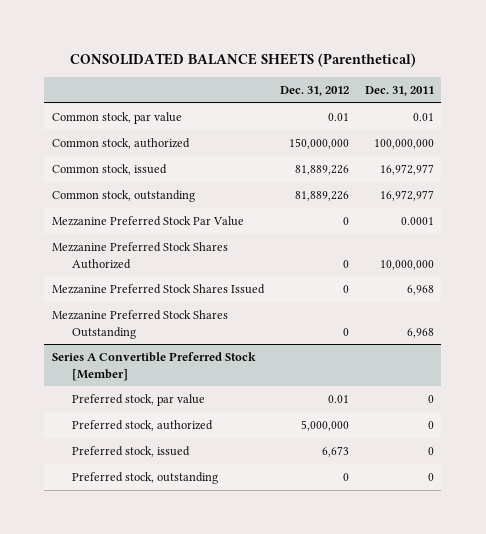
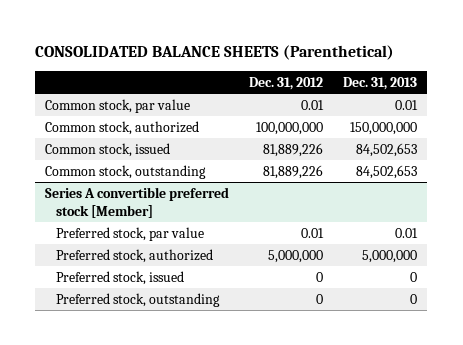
[364,85,434,96] Dec. 31, 2011 -> none
none -> [343,77,418,91] Dec. 31, 2013
[288,138,349,150] 150,000,000 -> [256,121,324,135] 100,000,000
[52,216,245,227] Mezzanine Preferred Stock Par Value -> none
[52,242,229,269] Mezzanine Preferred Stock Shares Authorized -> none
[52,284,266,295] Mezzanine Preferred Stock Shares Issued -> none
[52,310,229,339] Mezzanine Preferred Stock Shares Outstanding -> none
[52,352,257,381] Series A Convertible Preferred Stock [Member] -> [45,186,230,218] Series A convertible preferred stock [Member]
[321,446,349,458] 6,673 -> [316,271,324,282] 0

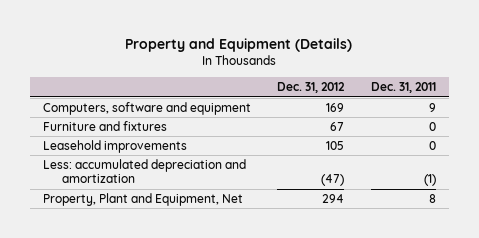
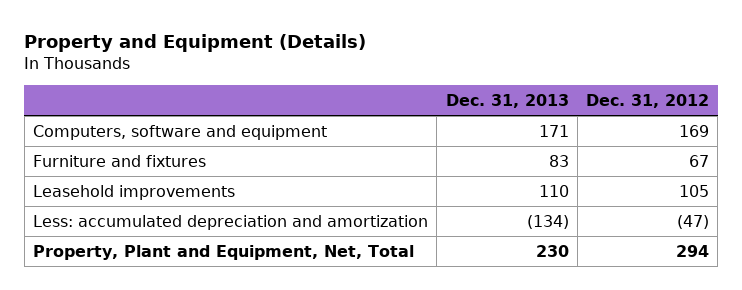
[371,82,437,94] Dec. 31, 2011 -> none
none -> [445,93,569,108] Dec. 31, 2013
[42,193,243,207] Property, Plant and Equipment, Net -> [33,244,415,260] Property, Plant and Equipment, Net, Total

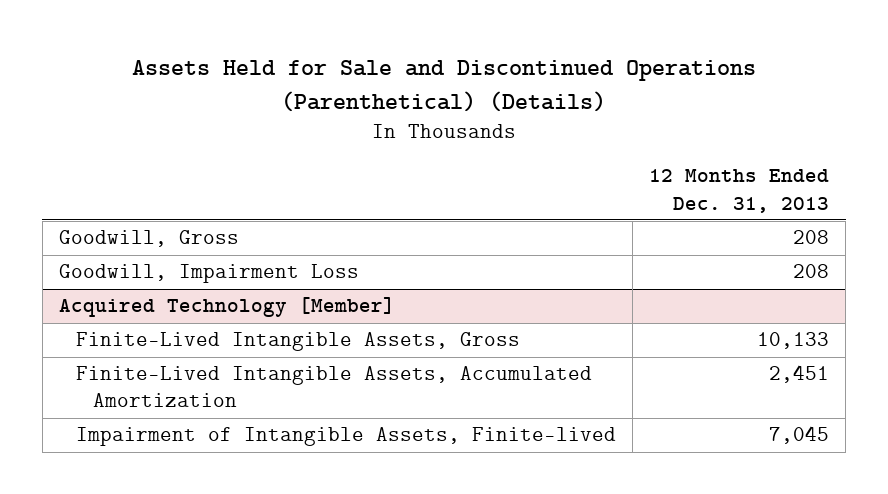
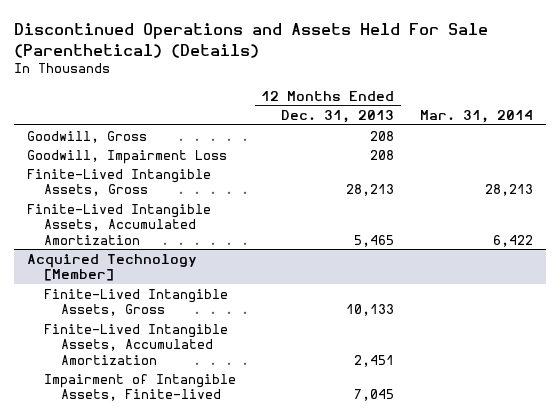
[131,60,756,112] Assets Held for Sale and Discontinued Operations (Parenthetical) (Details) -> [14,23,489,58] Discontinued Operations and Assets Held For Sale (Parenthetical) (Details)
none -> [419,110,533,124] Mar. 31, 2014
none -> [27,168,212,197] Finite-Lived Intangible Assets, Gross
none -> [27,203,212,245] Finite-Lived Intangible Assets, Accumulated Amortization

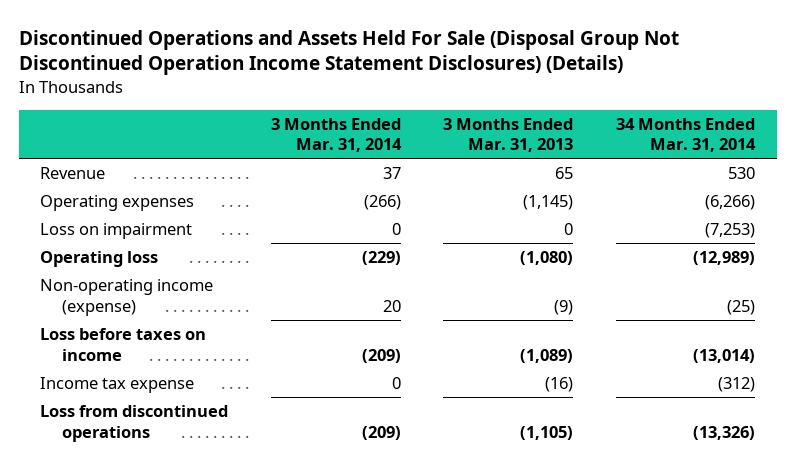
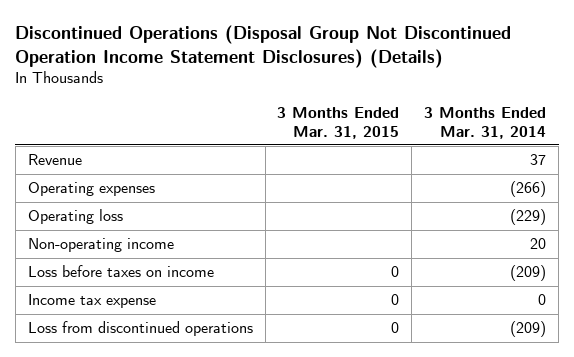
[18,29,679,76] Discontinued Operations and Assets Held For Sale (Disposal Group Not Discontinued Operation Income Statement Disclosures) (Details) -> [15,24,512,68] Discontinued Operations (Disposal Group Not Discontinued Operation Income Statement Disclosures) (Details)
[443,117,574,153] 3 Months Ended Mar. 31, 2013 -> none
[616,117,757,153] 34 Months Ended Mar. 31, 2014 -> none
none -> [277,106,400,139] 3 Months Ended Mar. 31, 2015
[39,222,192,239] Loss on impairment -> none
[39,278,213,316] Non-operating income (expense) -> [27,238,174,253] Non-operating income

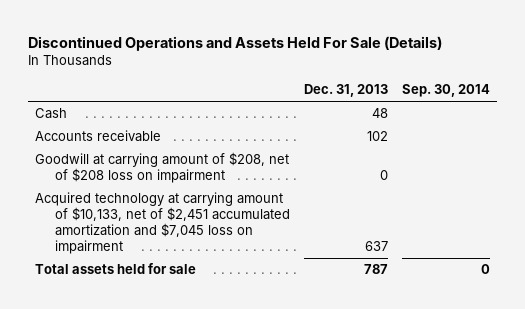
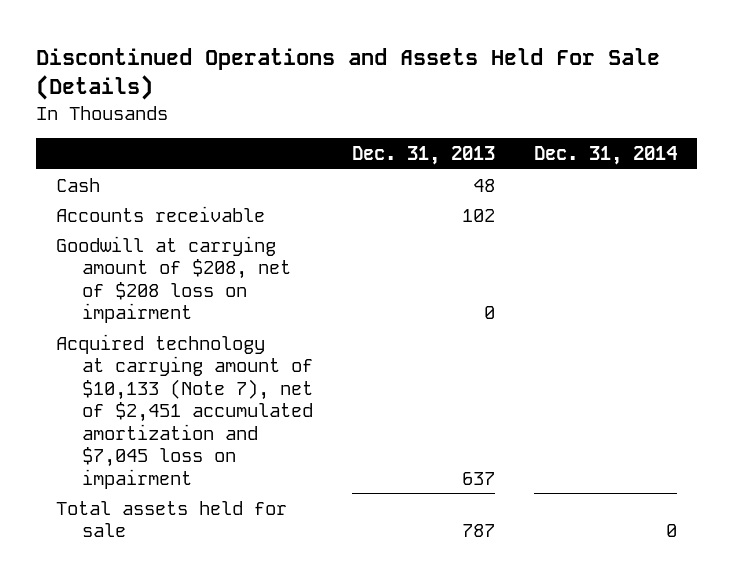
[401,84,490,98] Sep. 30, 2014 -> none
none -> [534,146,678,166] Dec. 31, 2014
[35,192,291,254] Acquired technology at carrying amount of $10,133, net of $2,451 accumulated amortization and $7,045 loss on impairment -> [55,333,313,489] Acquired technology at carrying amount of $10,133 (Note 7), net of $2,451 accumulated amortization and $7,045 loss on impairment

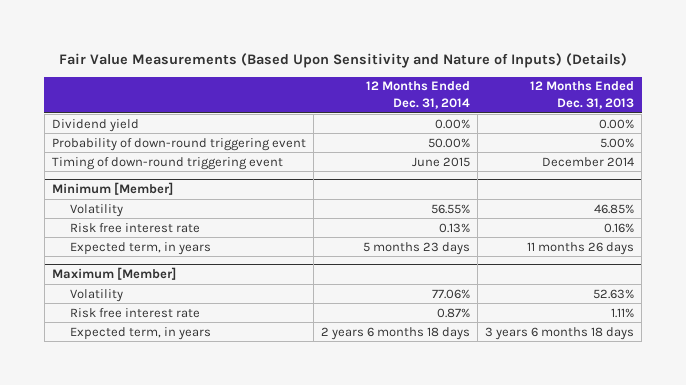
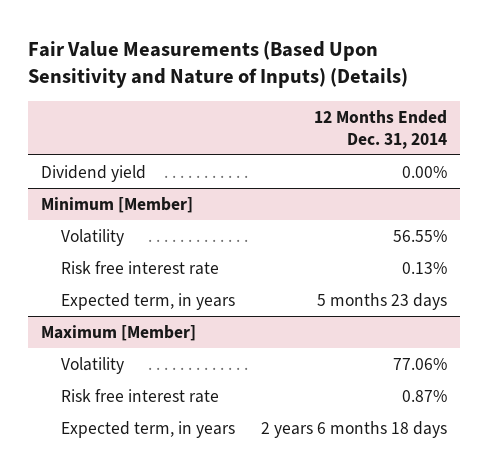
[529,81,634,109] 12 Months Ended Dec. 31, 2013 -> none
[51,137,306,151] Probability of down-round triggering event -> none
[51,156,283,170] Timing of down-round triggering event -> none

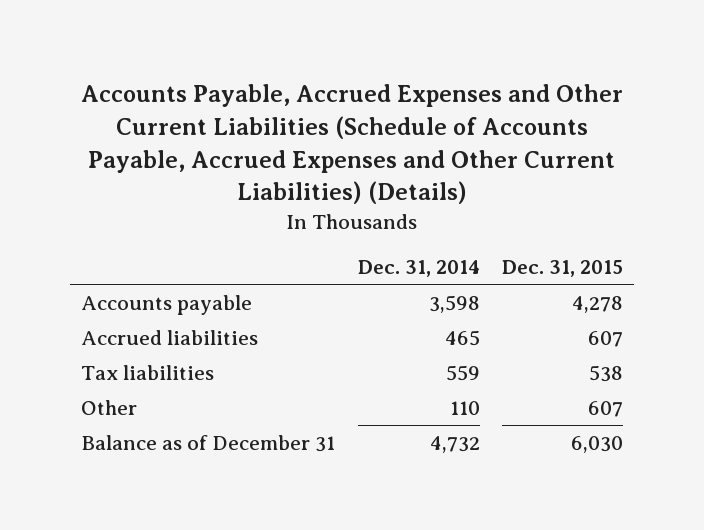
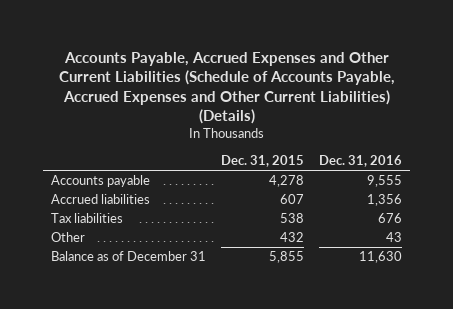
[357,260,480,278] Dec. 31, 2014 -> none
none -> [319,154,403,167] Dec. 31, 2016
[587,400,623,417] 607 -> [280,232,305,243] 432
[570,435,623,453] 6,030 -> [269,251,305,264] 5,855

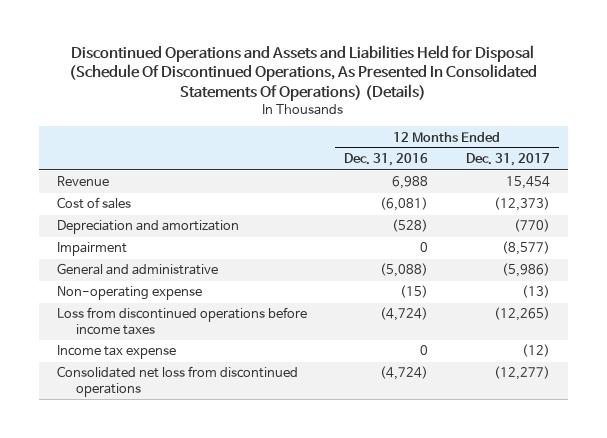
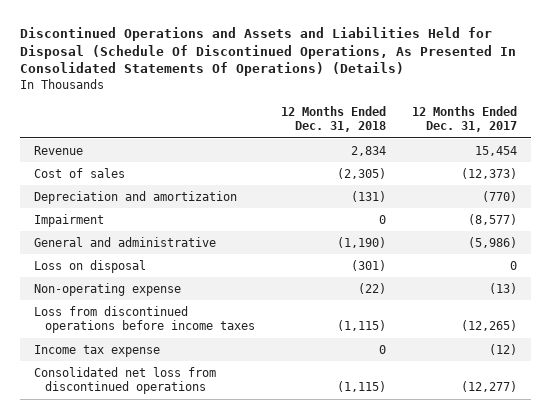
[344,153,429,167] Dec. 31, 2016 -> none
none -> [281,105,387,133] 12 Months Ended Dec. 31, 2018
none -> [33,259,146,273] Loss on disposal

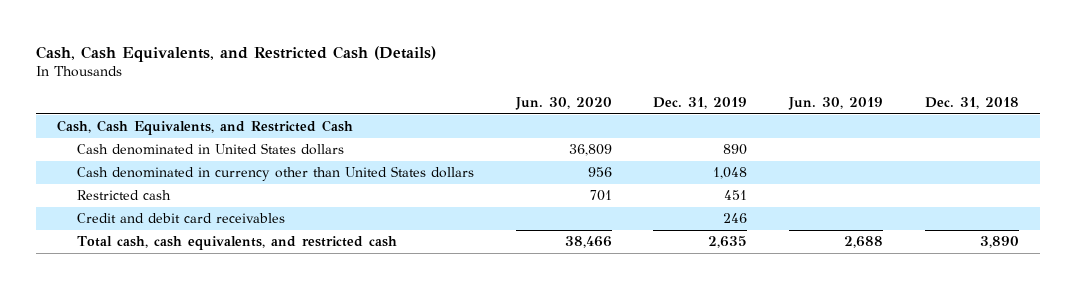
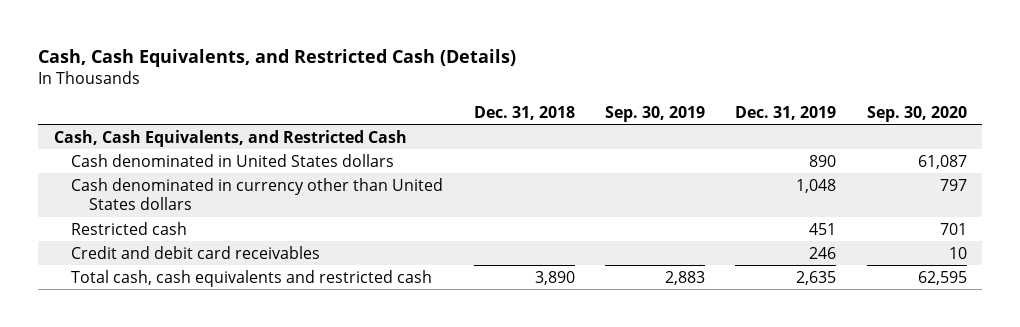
[514,96,612,110] Jun. 30, 2020 -> none
[788,96,884,110] Jun. 30, 2019 -> none
none -> [604,105,705,122] Sep. 30, 2019
none -> [866,105,967,122] Sep. 30, 2020
[76,236,397,251] Total cash, cash equivalents, and restricted cash -> [71,269,433,287] Total cash, cash equivalents and restricted cash

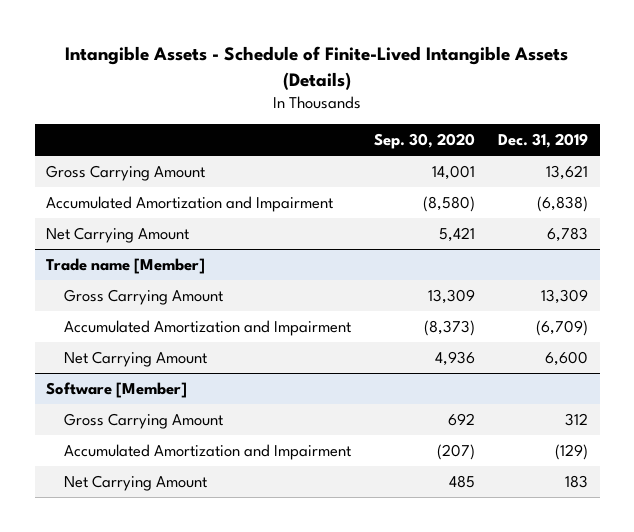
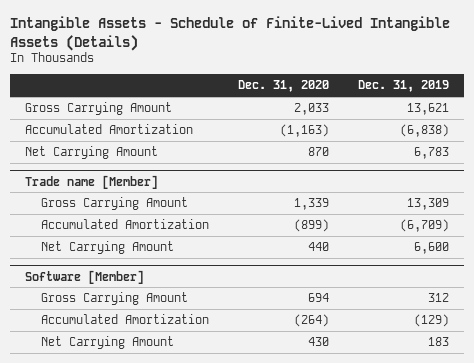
[373,133,475,150] Sep. 30, 2020 -> none
none -> [238,80,330,93] Dec. 31, 2020
[46,196,334,213] Accumulated Amortization and Impairment -> [24,124,193,135] Accumulated Amortization
[63,320,351,337] Accumulated Amortization and Impairment -> [40,219,209,230] Accumulated Amortization
[63,444,351,461] Accumulated Amortization and Impairment -> [40,314,209,325] Accumulated Amortization

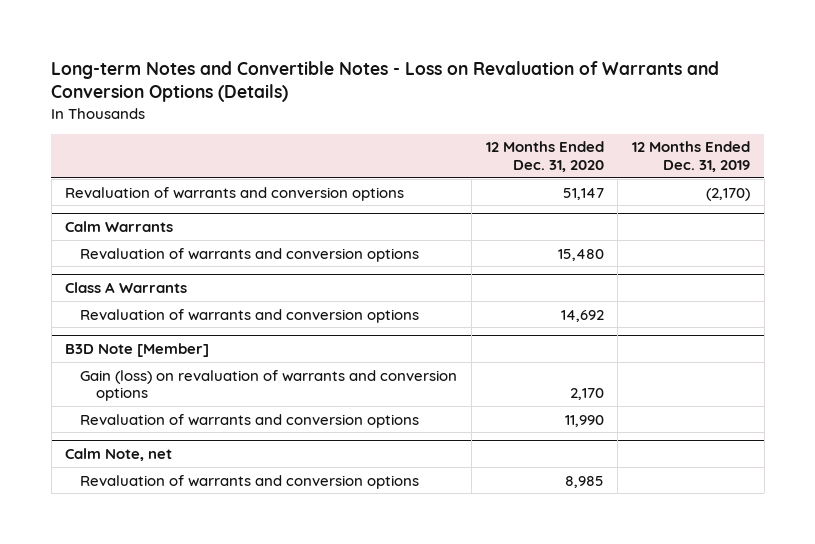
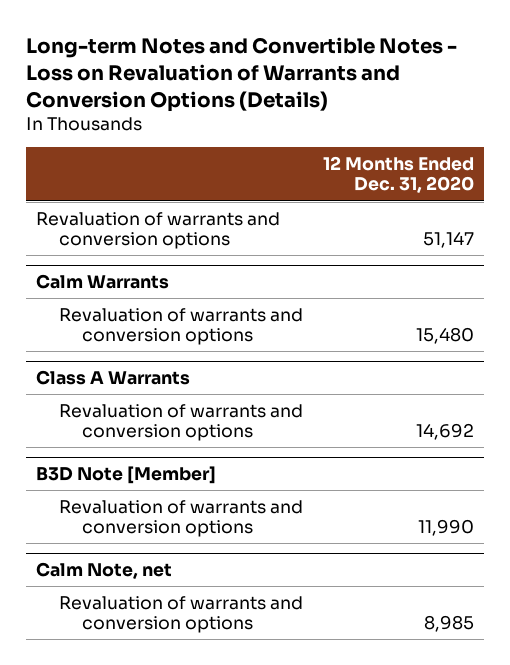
[631,141,750,172] 12 Months Ended Dec. 31, 2019 -> none
[80,369,458,402] Gain (loss) on revaluation of warrants and conversion options -> none

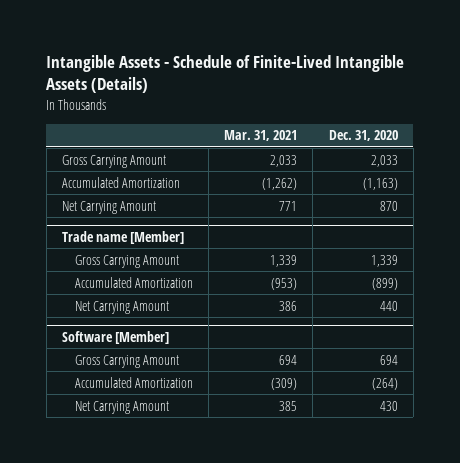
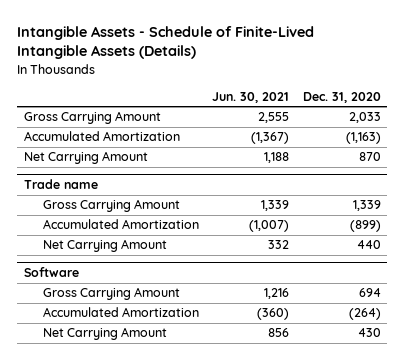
[224,130,298,142] Mar. 31, 2021 -> none
none -> [212,91,290,103] Jun. 30, 2021
[62,230,185,244] Trade name [Member] -> [23,179,98,190] Trade name
[62,330,170,344] Software [Member] -> [23,267,79,278] Software

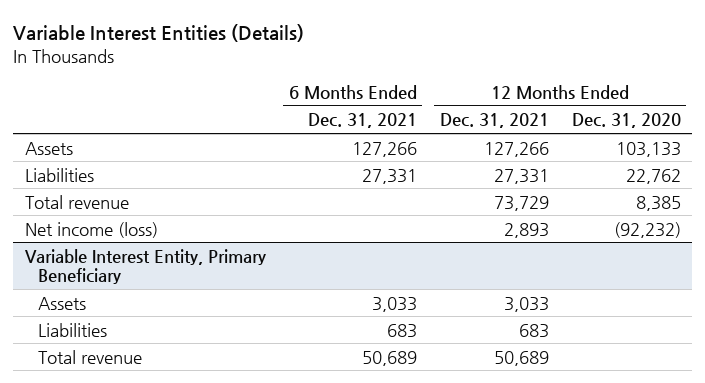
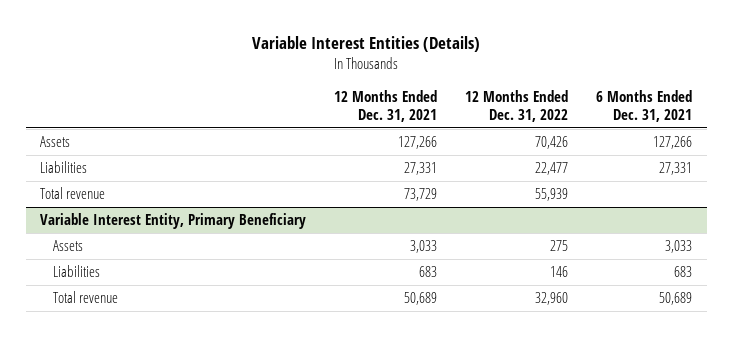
[571,113,681,129] Dec. 31, 2020 -> none
none -> [465,89,569,123] 12 Months Ended Dec. 31, 2022
[24,221,158,238] Net income (loss) -> none

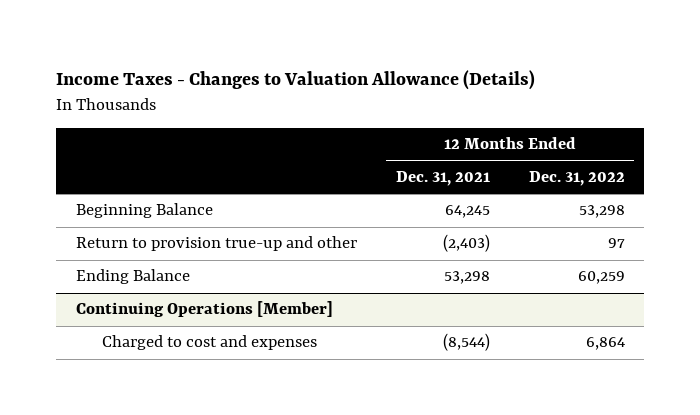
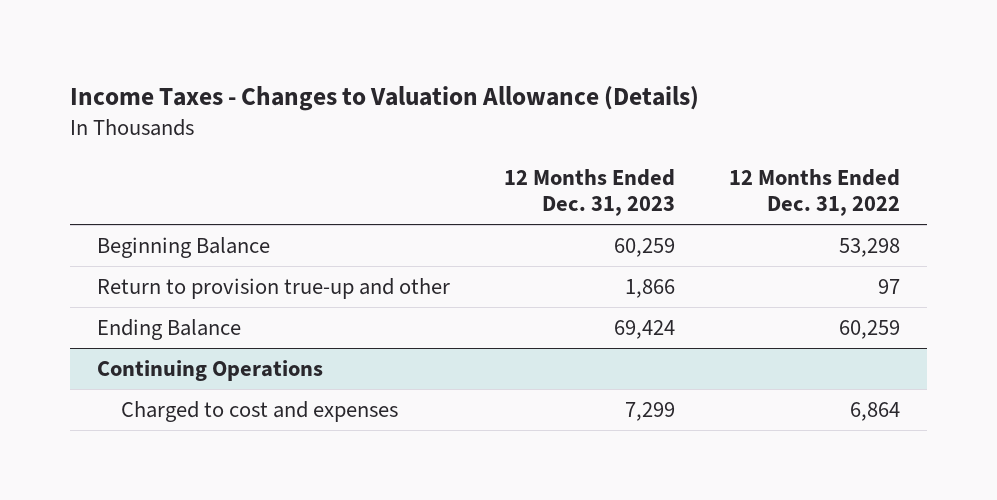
[395,171,490,187] Dec. 31, 2021 -> none
none -> [503,169,675,217] 12 Months Ended Dec. 31, 2023
[75,301,333,318] Continuing Operations [Member] -> [96,359,323,381] Continuing Operations

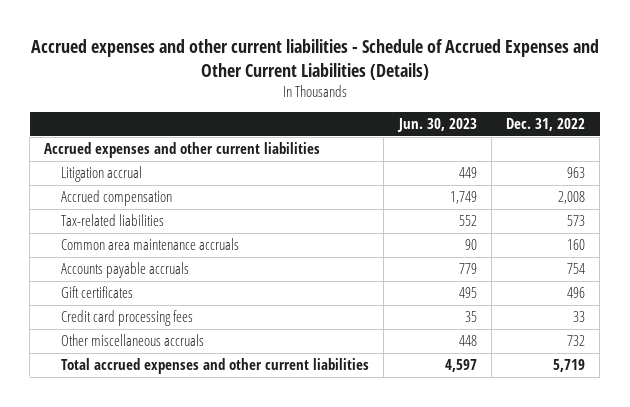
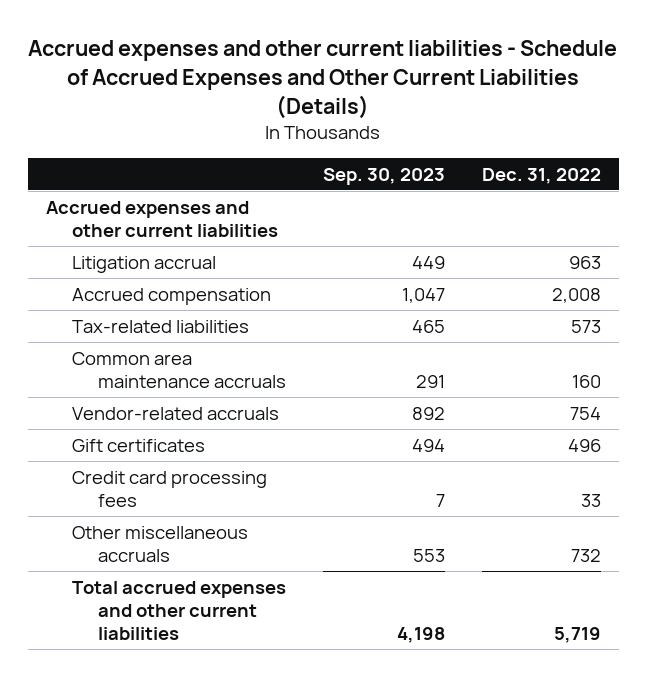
[396,118,477,133] Jun. 30, 2023 -> none
none -> [323,167,446,185] Sep. 30, 2023
[61,262,190,279] Accounts payable accruals -> [72,406,280,420] Vendor-related accruals

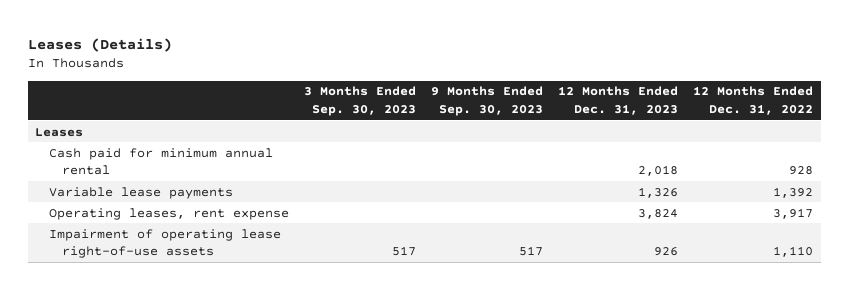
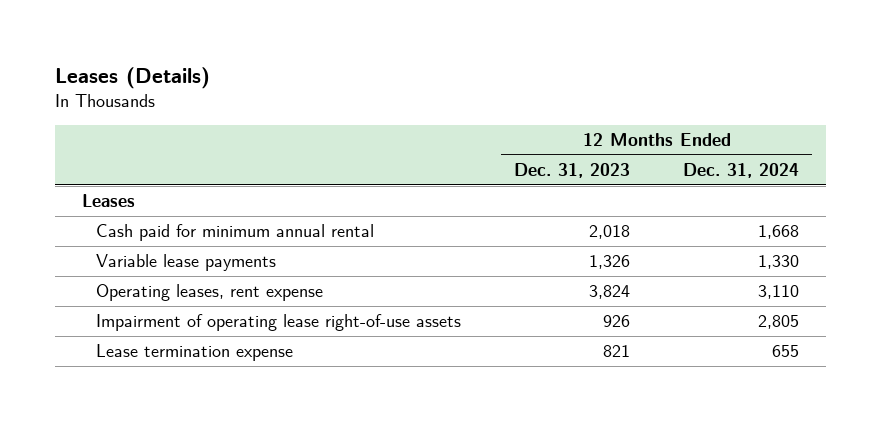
[303,86,416,116] 3 Months Ended Sep. 30, 2023 -> none
[430,86,543,116] 9 Months Ended Sep. 30, 2023 -> none
[693,86,814,115] 12 Months Ended Dec. 31, 2022 -> none
none -> [683,162,800,178] Dec. 31, 2024
none -> [95,344,293,362] Lease termination expense

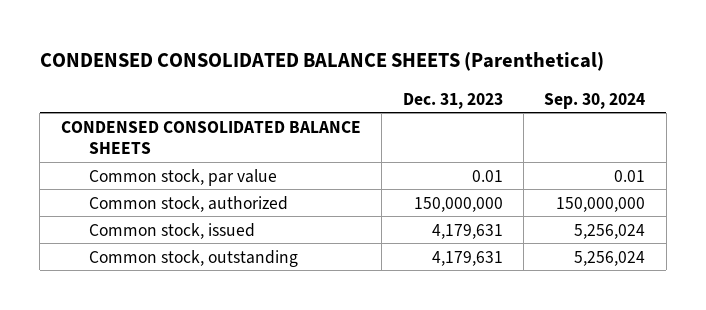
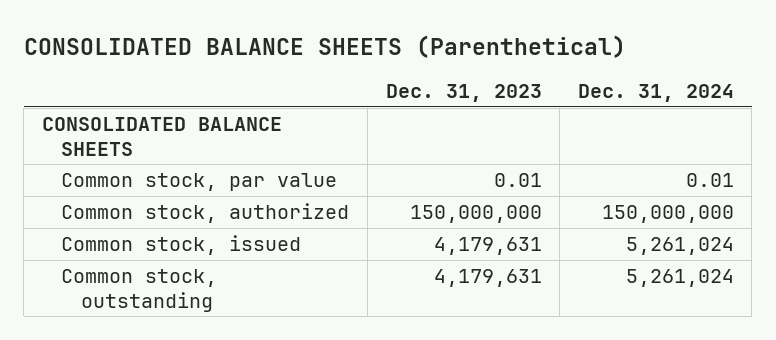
[39,52,604,72] CONDENSED CONSOLIDATED BALANCE SHEETS (Parenthetical) -> [23,34,626,58] CONSOLIDATED BALANCE SHEETS (Parenthetical)
[544,92,646,109] Sep. 30, 2024 -> none
none -> [577,84,734,103] Dec. 31, 2024
[60,120,361,154] CONDENSED CONSOLIDATED BALANCE SHEETS -> [41,117,282,156] CONSOLIDATED BALANCE SHEETS

